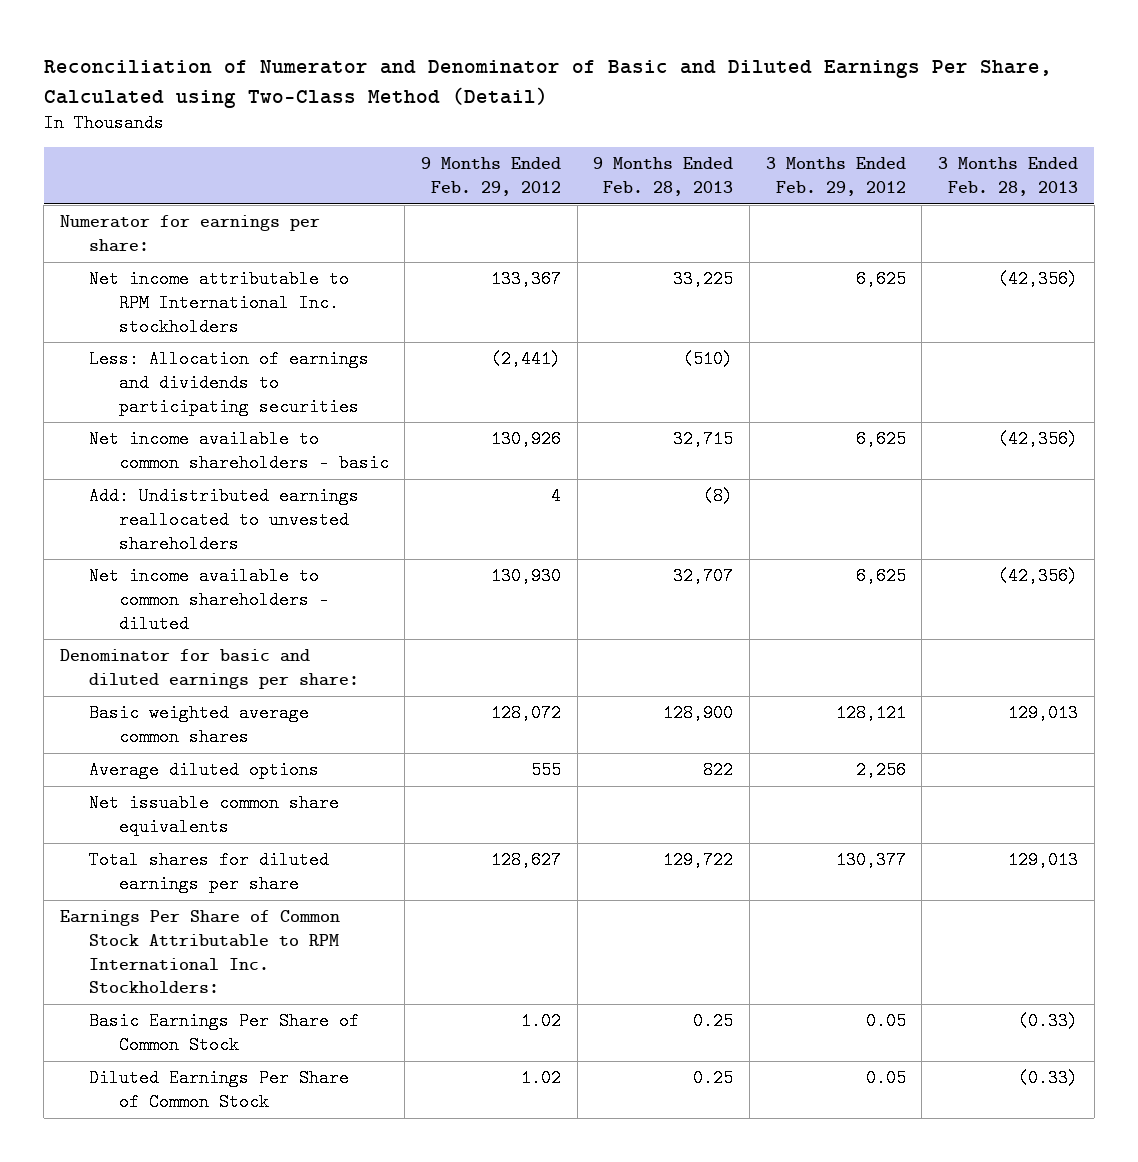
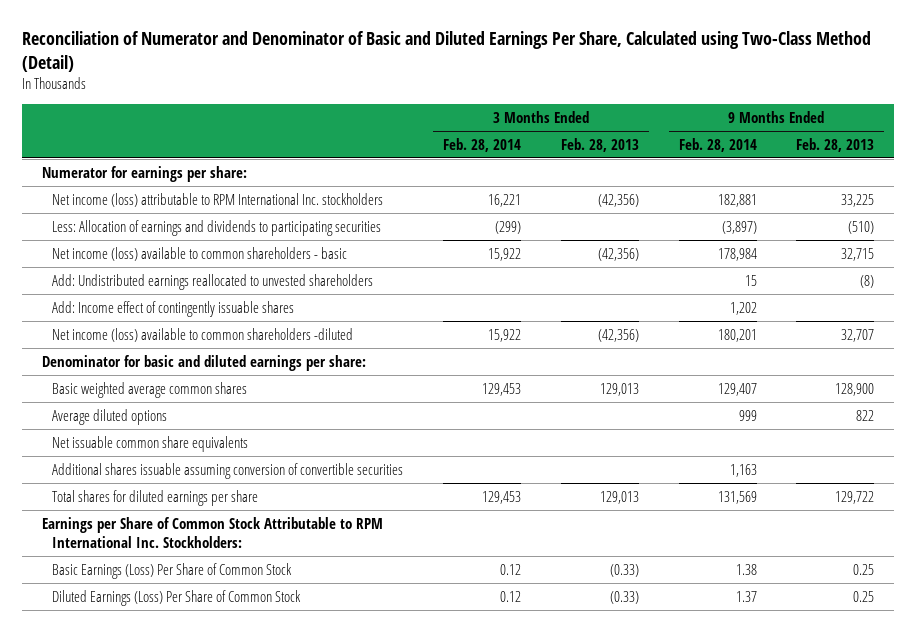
[421,157,562,197] 9 Months Ended Feb. 29, 2012 -> none
[765,157,906,197] 3 Months Ended Feb. 29, 2012 -> none
none -> [443,137,522,152] Feb. 28, 2014
none -> [678,137,757,152] Feb. 28, 2014
[89,270,350,336] Net income attributable to RPM International Inc. stockholders -> [52,192,384,207] Net income (loss) attributable to RPM International Inc. stockholders
[89,430,389,472] Net income available to common shareholders - basic -> [52,246,348,261] Net income (loss) available to common shareholders - basic
none -> [52,300,295,317] Add: Income effect of contingently issuable shares
[89,567,329,633] Net income available to common shareholders - diluted -> [52,327,354,342] Net income (loss) available to common shareholders -diluted
none -> [52,462,404,479] Additional shares issuable assuming conversion of convertible securities
[59,910,340,994] Earnings Per Share of Common Stock Attributable to RPM International Inc. Stockholders: -> [41,516,383,549] Earnings per Share of Common Stock Attributable to RPM International Inc. Stockholders:
[89,1012,360,1054] Basic Earnings Per Share of Common Stock -> [52,562,293,579] Basic Earnings (Loss) Per Share of Common Stock
[89,1069,350,1111] Diluted Earnings Per Share of Common Stock -> [52,589,302,606] Diluted Earnings (Loss) Per Share of Common Stock

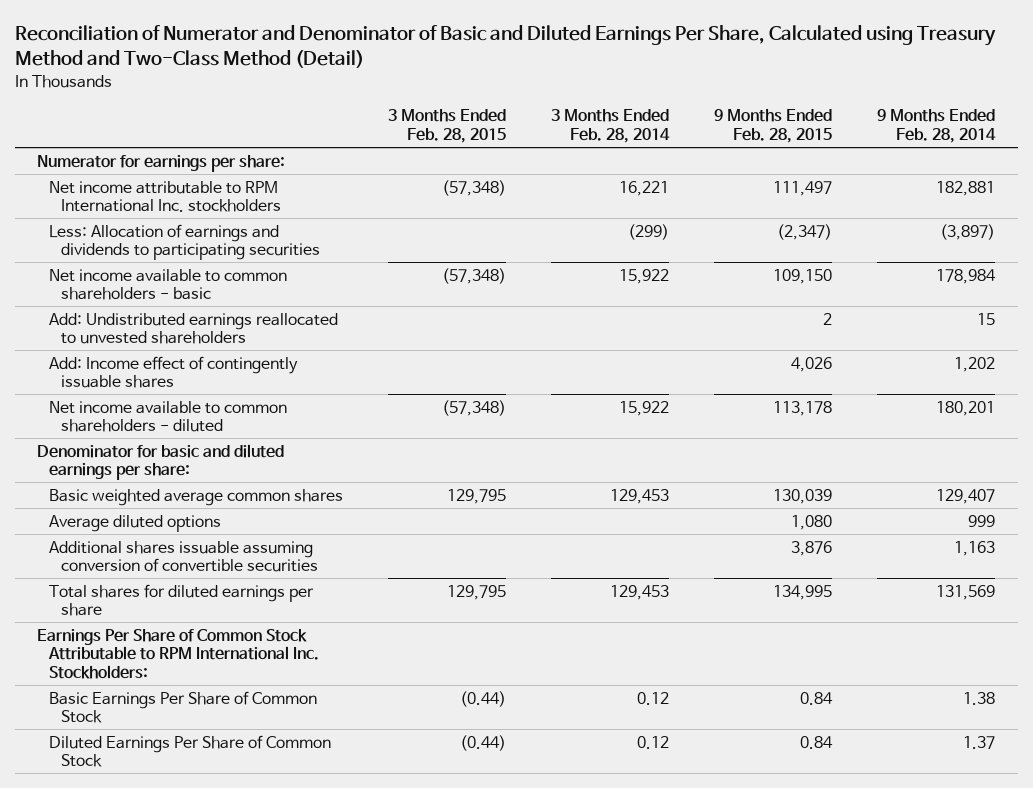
[21,31,871,72] Reconciliation of Numerator and Denominator of Basic and Diluted Earnings Per Share, Calculated using Two-Class Method (Detail) -> [14,24,996,68] Reconciliation of Numerator and Denominator of Basic and Diluted Earnings Per Share, Calculated using Treasury Method and Two-Class Method (Detail)
[560,137,639,152] Feb. 28, 2013 -> none
[796,137,875,152] Feb. 28, 2013 -> none
none -> [388,109,507,144] 3 Months Ended Feb. 28, 2015
none -> [714,109,833,144] 9 Months Ended Feb. 28, 2015
[52,192,384,207] Net income (loss) attributable to RPM International Inc. stockholders -> [49,180,281,213] Net income attributable to RPM International Inc. stockholders
[52,246,348,261] Net income (loss) available to common shareholders - basic -> [49,268,288,301] Net income available to common shareholders - basic
[52,327,354,342] Net income (loss) available to common shareholders -diluted -> [49,400,288,433] Net income available to common shareholders - diluted
[52,435,249,452] Net issuable common share equivalents -> none
[41,516,383,549] Earnings per Share of Common Stock Attributable to RPM International Inc. Stockholders: -> [37,628,320,679] Earnings Per Share of Common Stock Attributable to RPM International Inc. Stockholders:
[52,562,293,579] Basic Earnings (Loss) Per Share of Common Stock -> [49,690,318,724] Basic Earnings Per Share of Common Stock
[52,589,302,606] Diluted Earnings (Loss) Per Share of Common Stock -> [49,734,332,768] Diluted Earnings Per Share of Common Stock

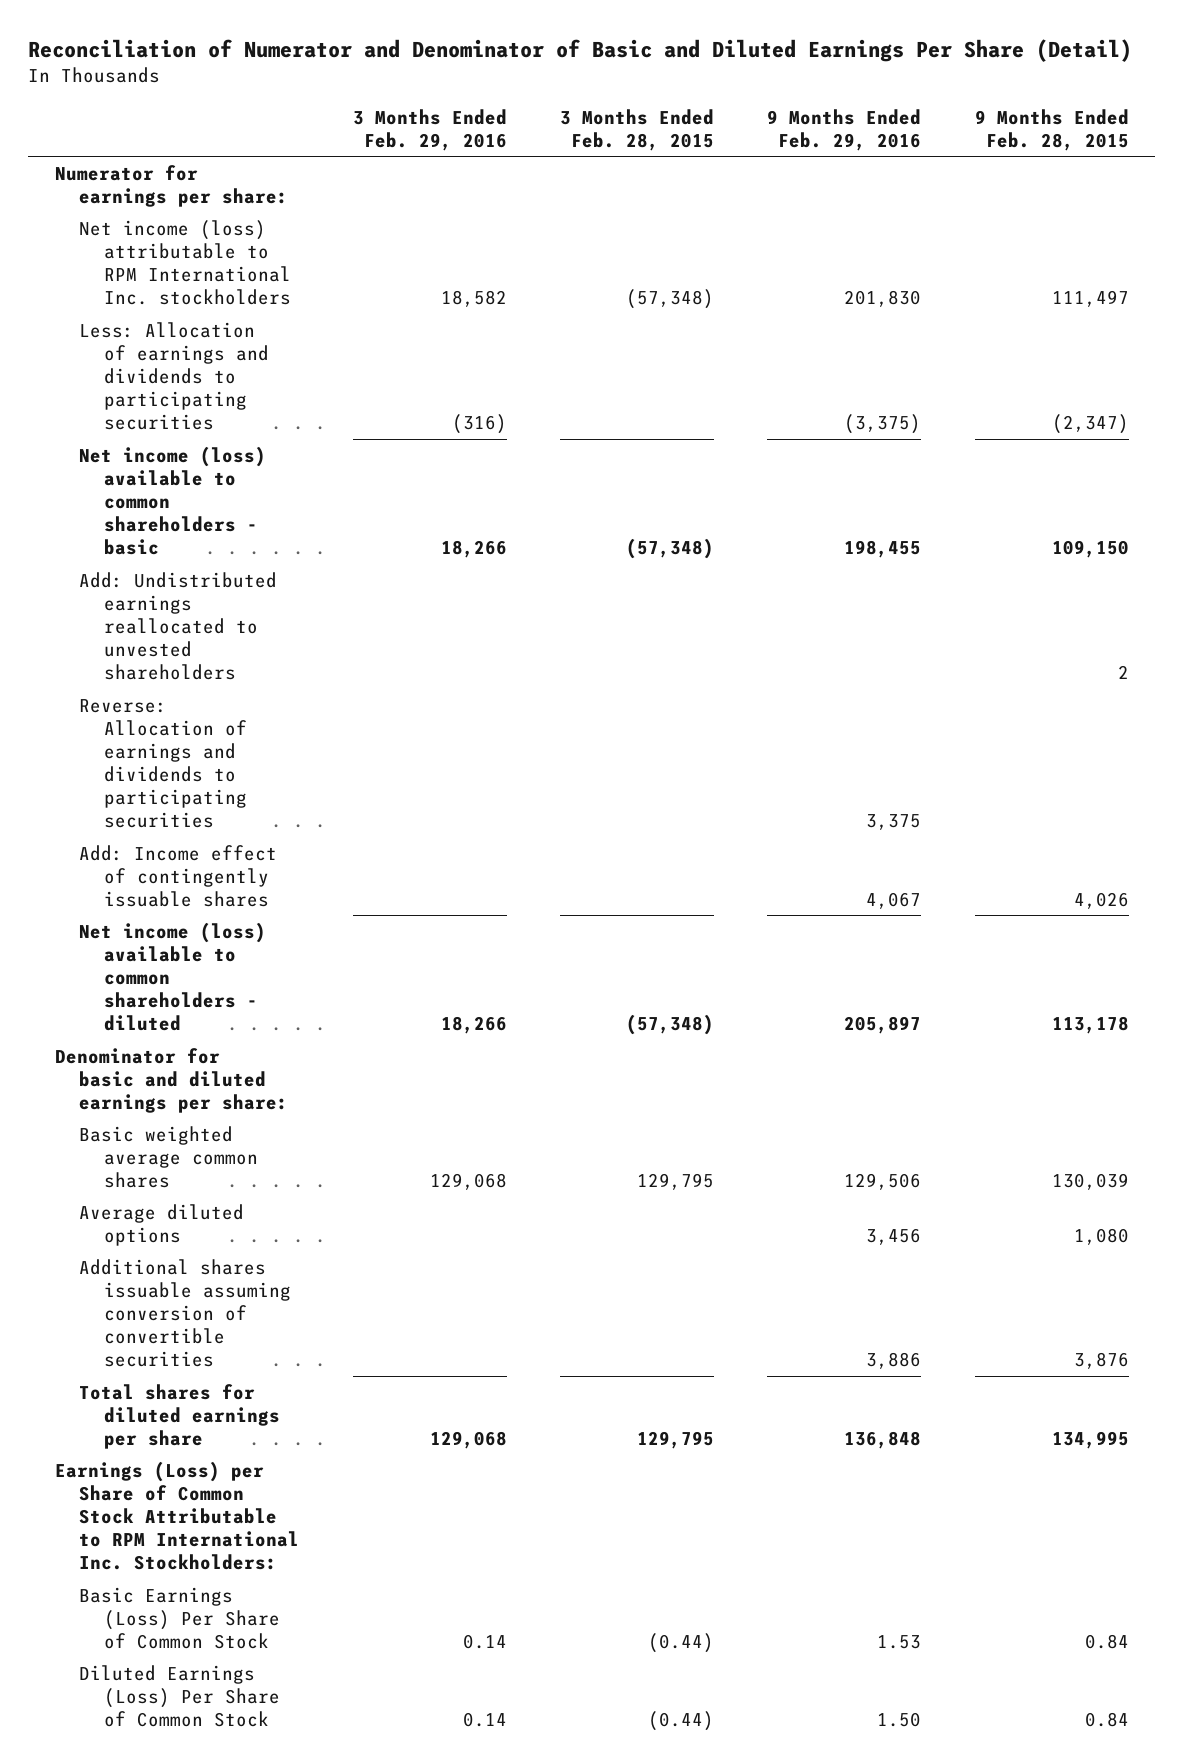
[14,24,996,68] Reconciliation of Numerator and Denominator of Basic and Diluted Earnings Per Share, Calculated using Treasury Method and Two-Class Method (Detail) -> [28,39,1133,63] Reconciliation of Numerator and Denominator of Basic and Diluted Earnings Per Share (Detail)
[551,109,671,144] 3 Months Ended Feb. 28, 2014 -> none
[877,109,997,144] 9 Months Ended Feb. 28, 2014 -> none
none -> [352,108,507,151] 3 Months Ended Feb. 29, 2016
none -> [767,108,922,151] 9 Months Ended Feb. 29, 2016
[49,180,281,213] Net income attributable to RPM International Inc. stockholders -> [79,219,291,306] Net income (loss) attributable to RPM International Inc. stockholders
[49,268,288,301] Net income available to common shareholders - basic -> [79,445,267,556] Net income (loss) available to common shareholders - basic
none -> [79,698,247,829] Reverse: Allocation of earnings and dividends to participating securities
[49,400,288,433] Net income available to common shareholders - diluted -> [79,921,267,1032] Net income (loss) available to common shareholders - diluted
[37,628,320,679] Earnings Per Share of Common Stock Attributable to RPM International Inc. Stockholders: -> [54,1460,300,1571] Earnings (Loss) per Share of Common Stock Attributable to RPM International Inc. Stockholders:
[49,690,318,724] Basic Earnings Per Share of Common Stock -> [79,1586,280,1649] Basic Earnings (Loss) Per Share of Common Stock
[49,734,332,768] Diluted Earnings Per Share of Common Stock -> [79,1664,280,1727] Diluted Earnings (Loss) Per Share of Common Stock

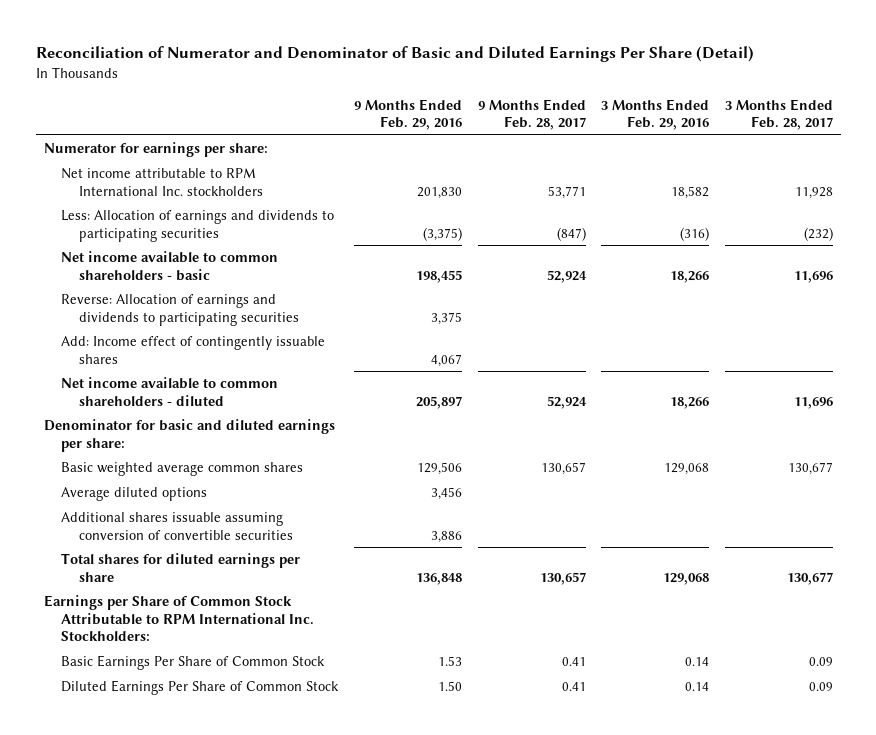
[560,108,715,151] 3 Months Ended Feb. 28, 2015 -> none
[974,108,1129,151] 9 Months Ended Feb. 28, 2015 -> none
none -> [477,98,586,131] 9 Months Ended Feb. 28, 2017
none -> [724,98,833,131] 3 Months Ended Feb. 28, 2017
[79,219,291,306] Net income (loss) attributable to RPM International Inc. stockholders -> [61,168,264,196] Net income attributable to RPM International Inc. stockholders
[79,571,278,681] Add: Undistributed earnings reallocated to unvested shareholders -> none
[79,445,267,556] Net income (loss) available to common shareholders - basic -> [61,251,279,281] Net income available to common shareholders - basic
[79,921,267,1032] Net income (loss) available to common shareholders - diluted -> [61,377,279,406] Net income available to common shareholders - diluted
[54,1460,300,1571] Earnings (Loss) per Share of Common Stock Attributable to RPM International Inc. Stockholders: -> [43,595,315,641] Earnings per Share of Common Stock Attributable to RPM International Inc. Stockholders:
[79,1586,280,1649] Basic Earnings (Loss) Per Share of Common Stock -> [61,655,326,671] Basic Earnings Per Share of Common Stock
[79,1664,280,1727] Diluted Earnings (Loss) Per Share of Common Stock -> [61,680,340,696] Diluted Earnings Per Share of Common Stock

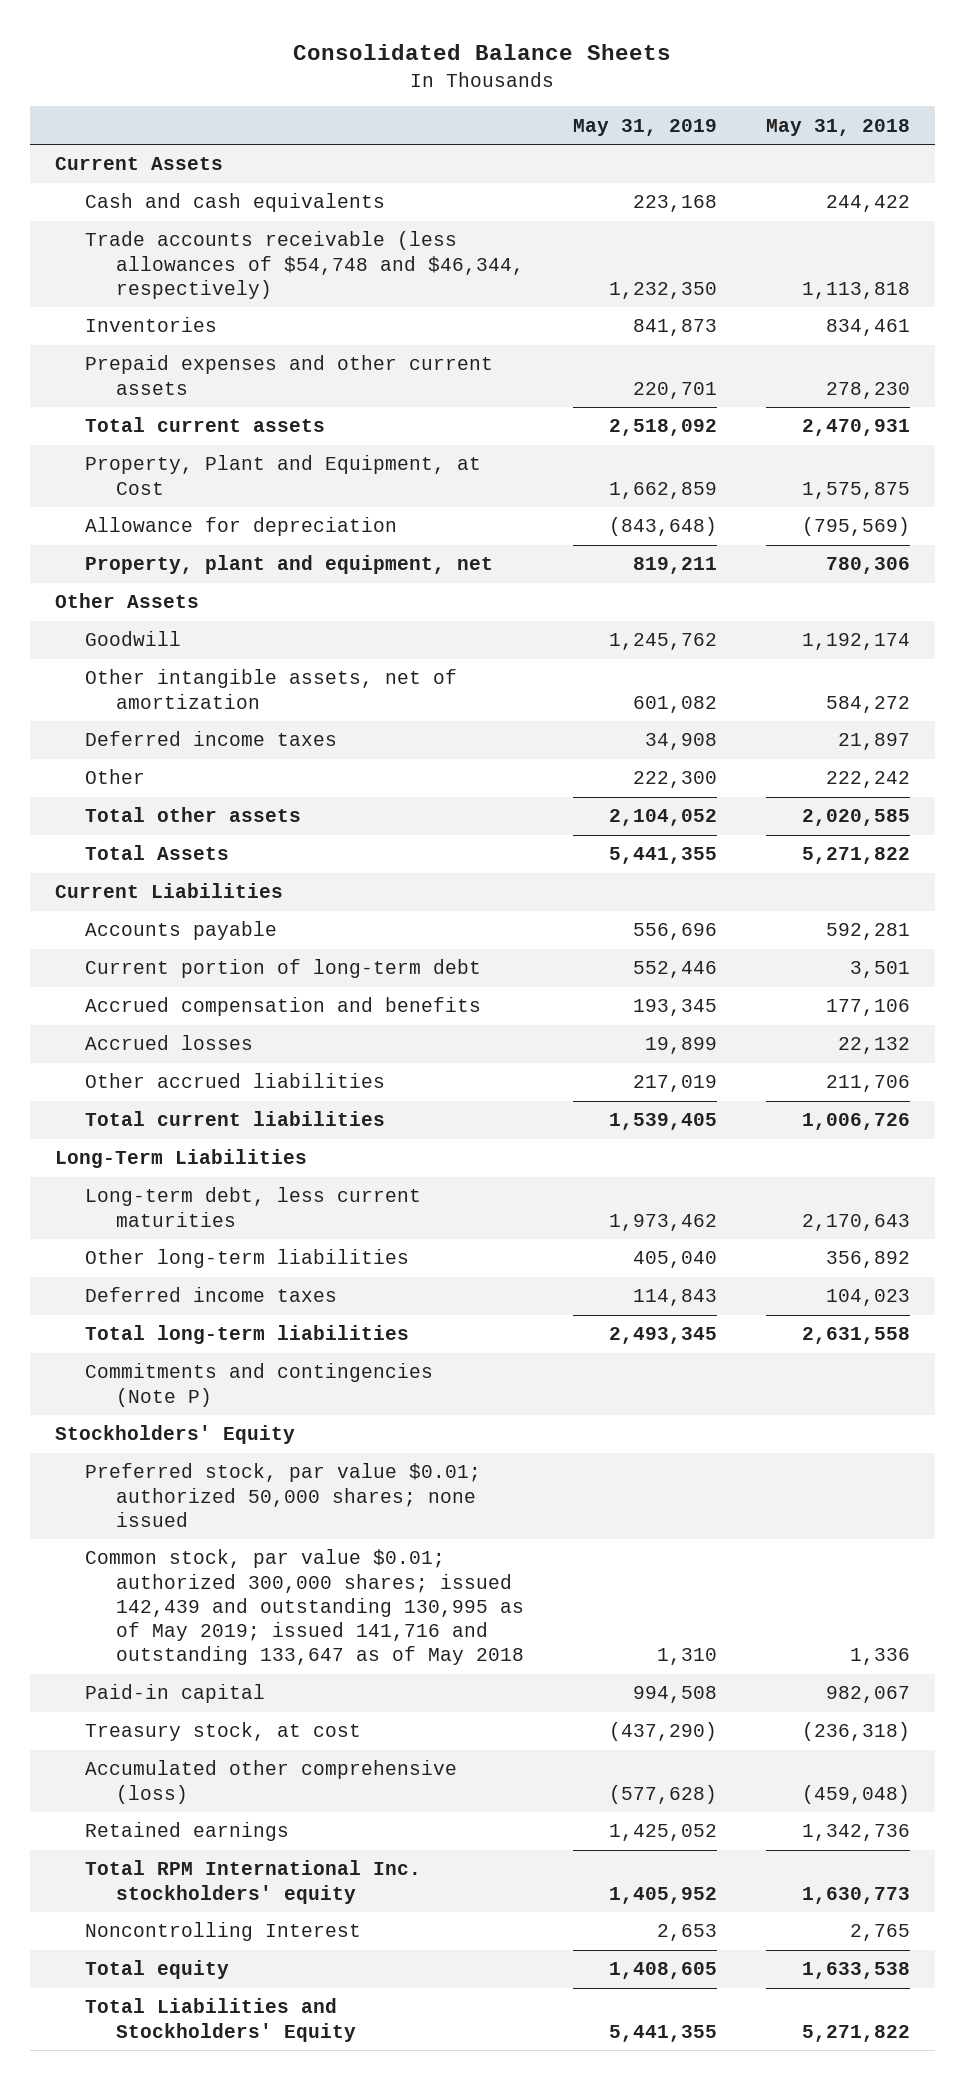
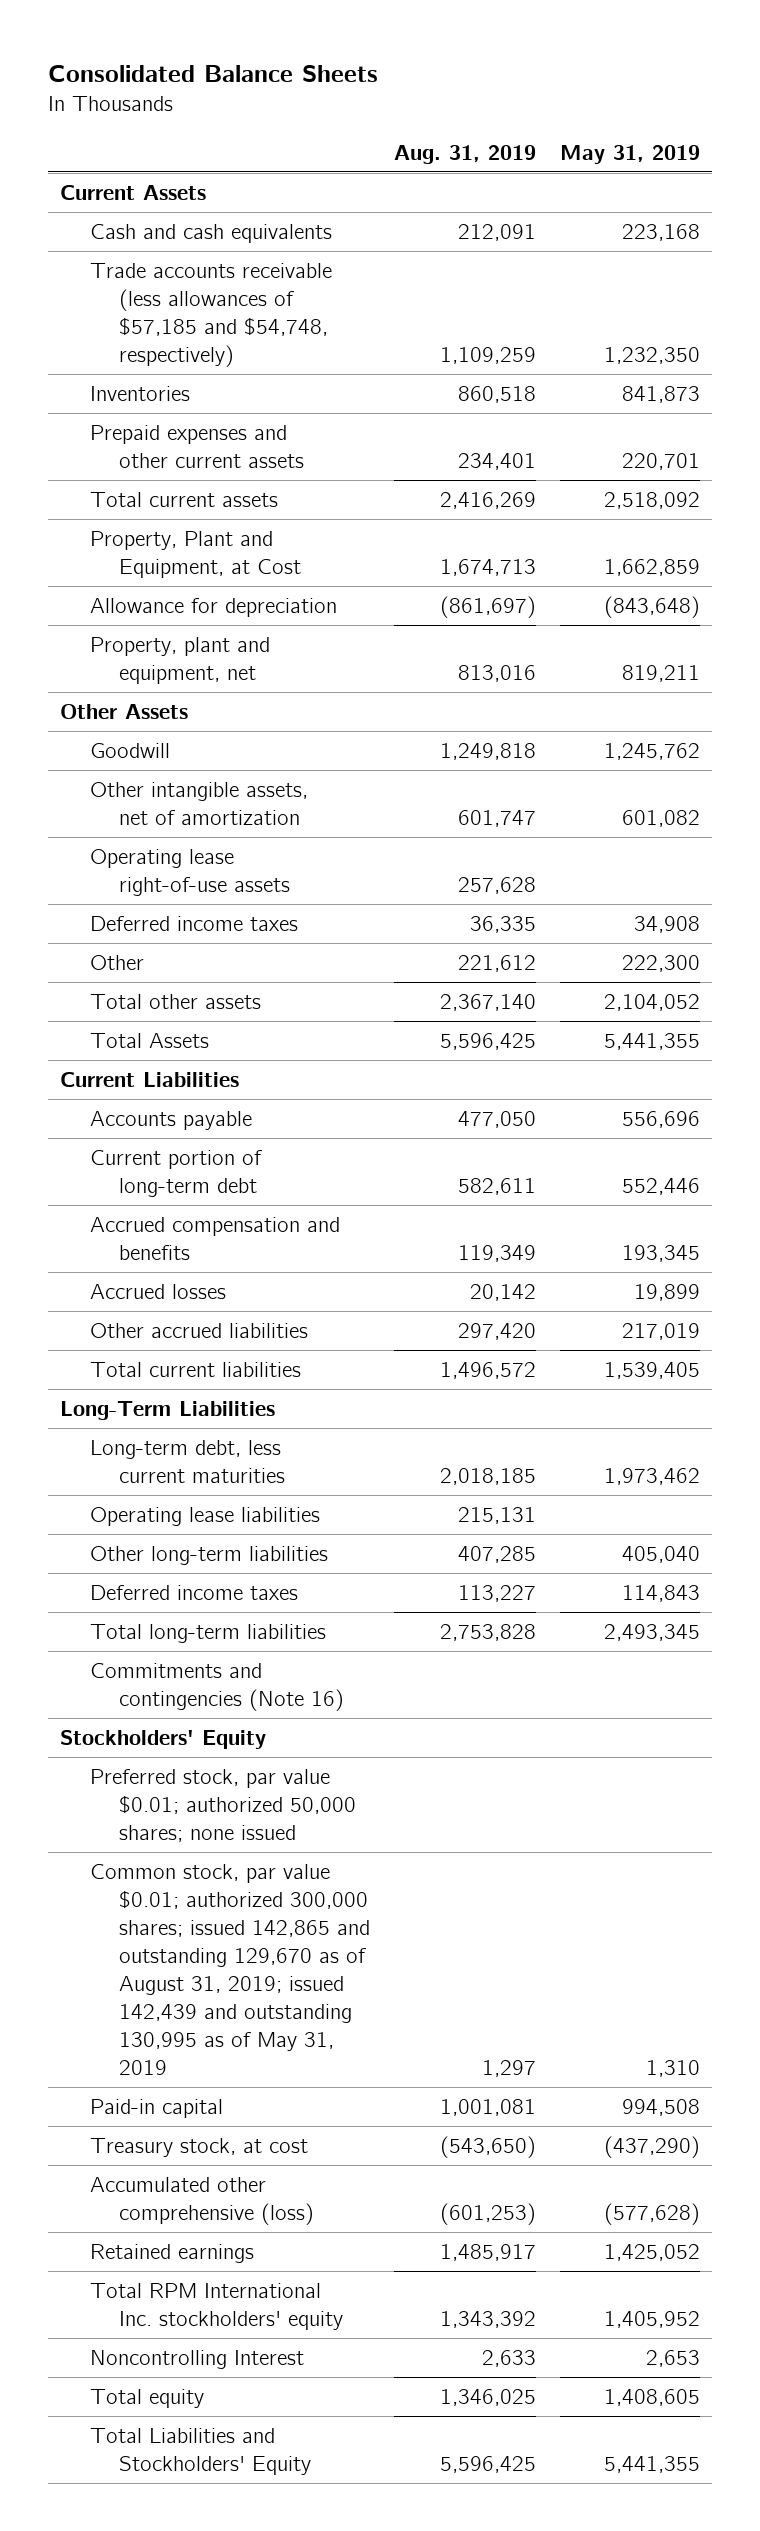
[766,118,911,136] May 31, 2018 -> none
none -> [394,144,537,164] Aug. 31, 2019
[85,231,524,299] Trade accounts receivable (less allowances of $54,748 and $46,344, respectively) -> [89,263,332,367] Trade accounts receivable (less allowances of $57,185 and $54,748, respectively)
none -> [89,849,291,897] Operating lease right-of-use assets
none -> [89,1507,320,1527] Operating lease liabilities
[85,1363,434,1407] Commitments and contingencies (Note P) -> [89,1663,345,1712] Commitments and contingencies (Note 16)
[85,1549,524,1666] Common stock, par value $0.01; authorized 300,000 shares; issued 142,439 and outstanding 130,995 as of May 2019; issued 141,716 and outstanding 133,647 as of May 2018 -> [89,1864,371,2075] Common stock, par value $0.01; authorized 300,000 shares; issued 142,865 and outstanding 129,670 as of August 31, 2019; issued 142,439 and outstanding 130,995 as of May 31, 2019

